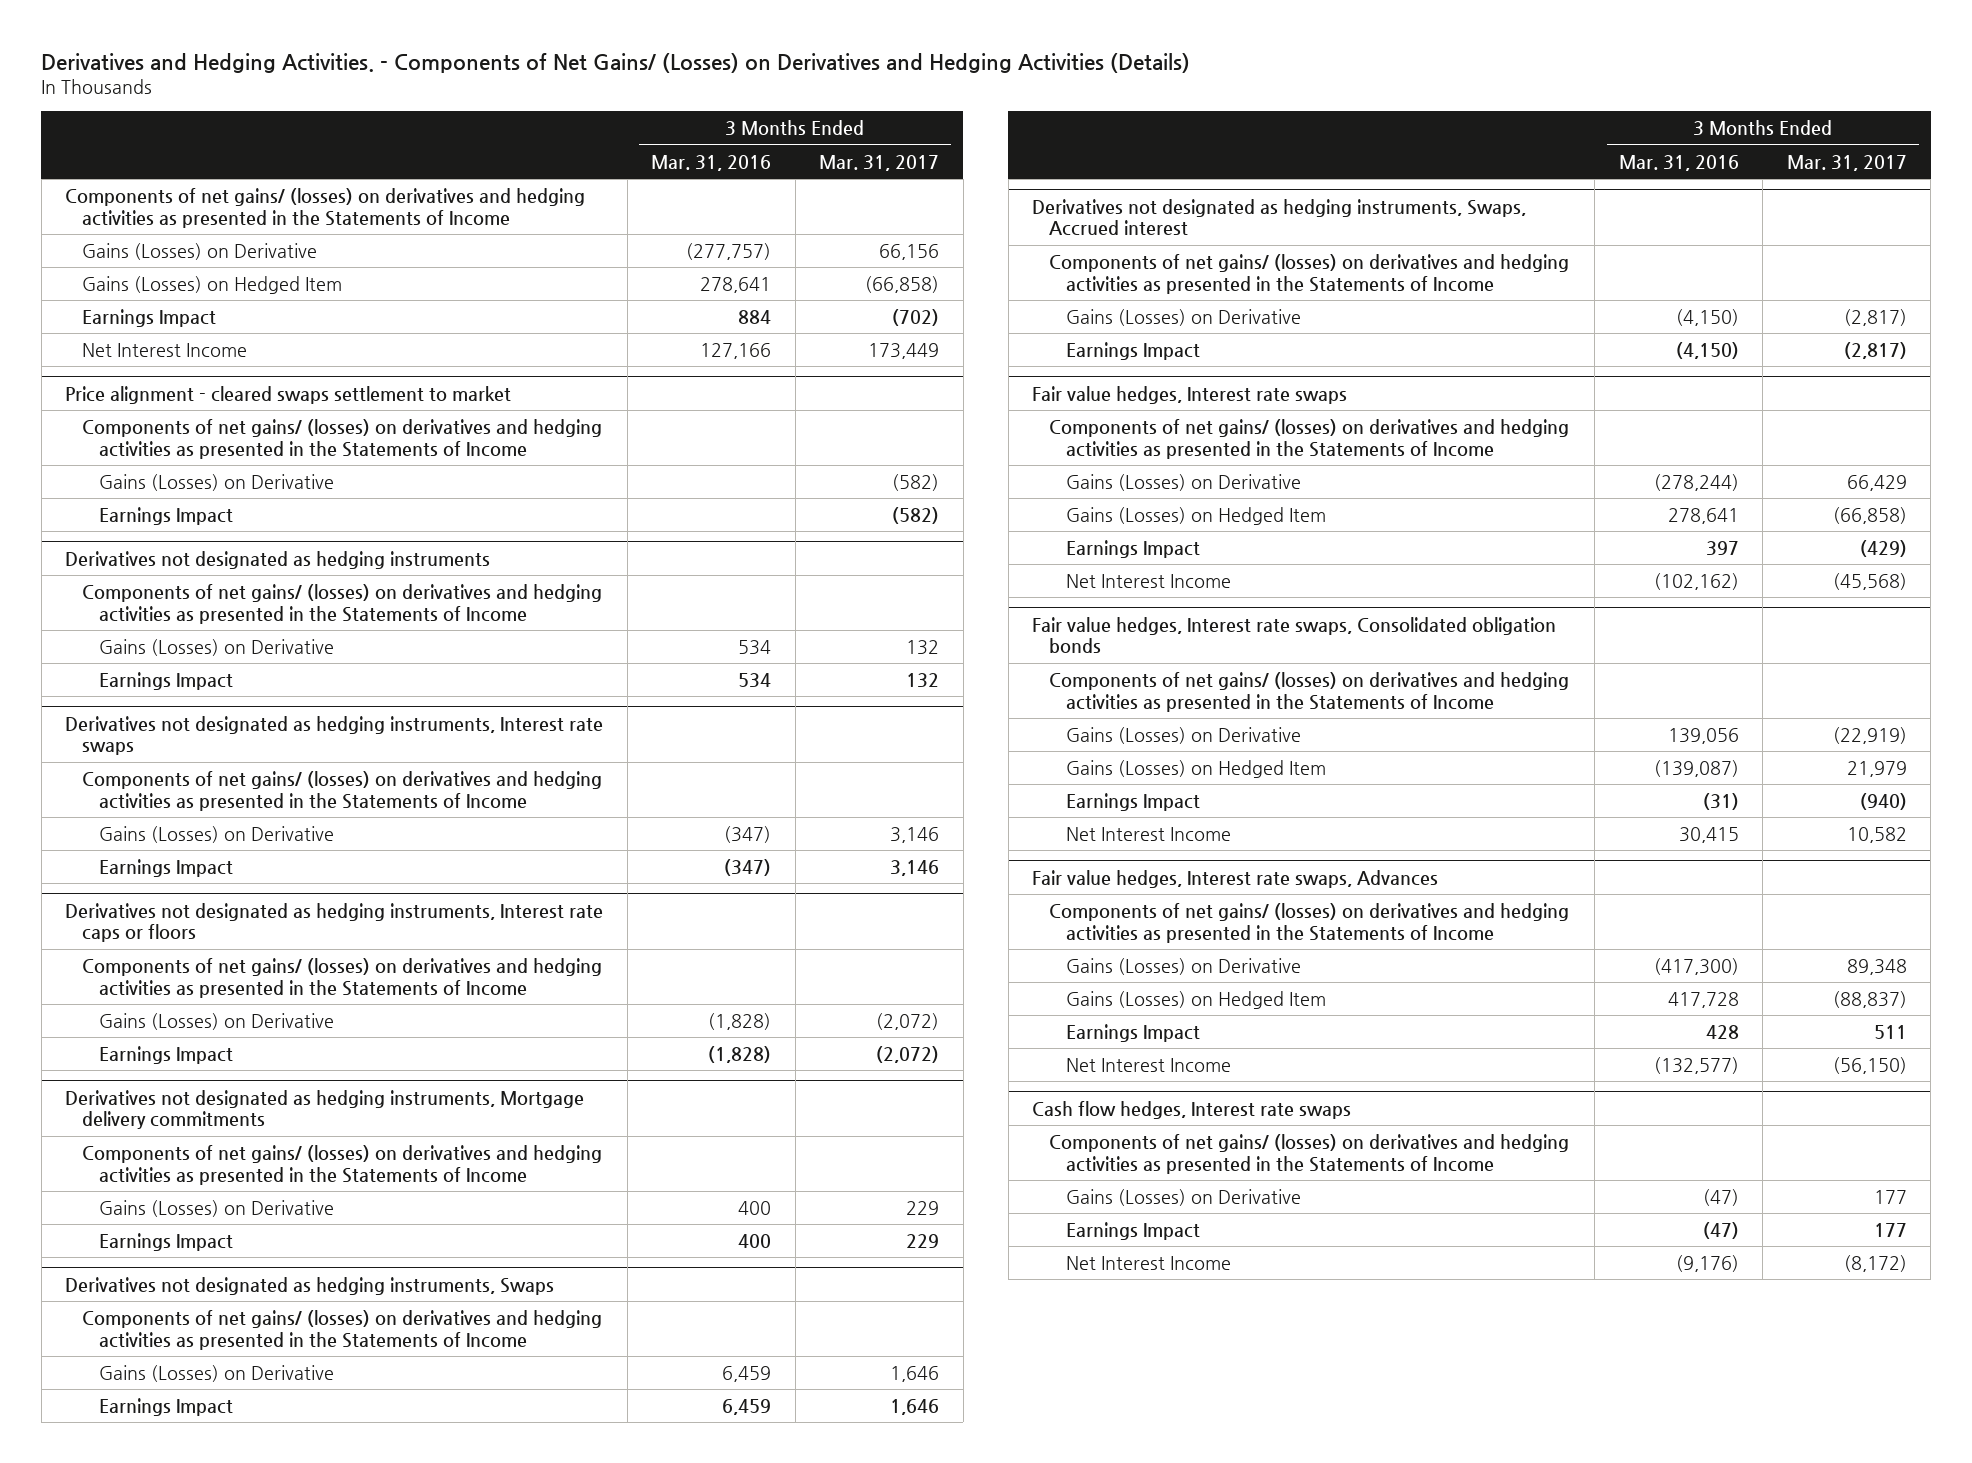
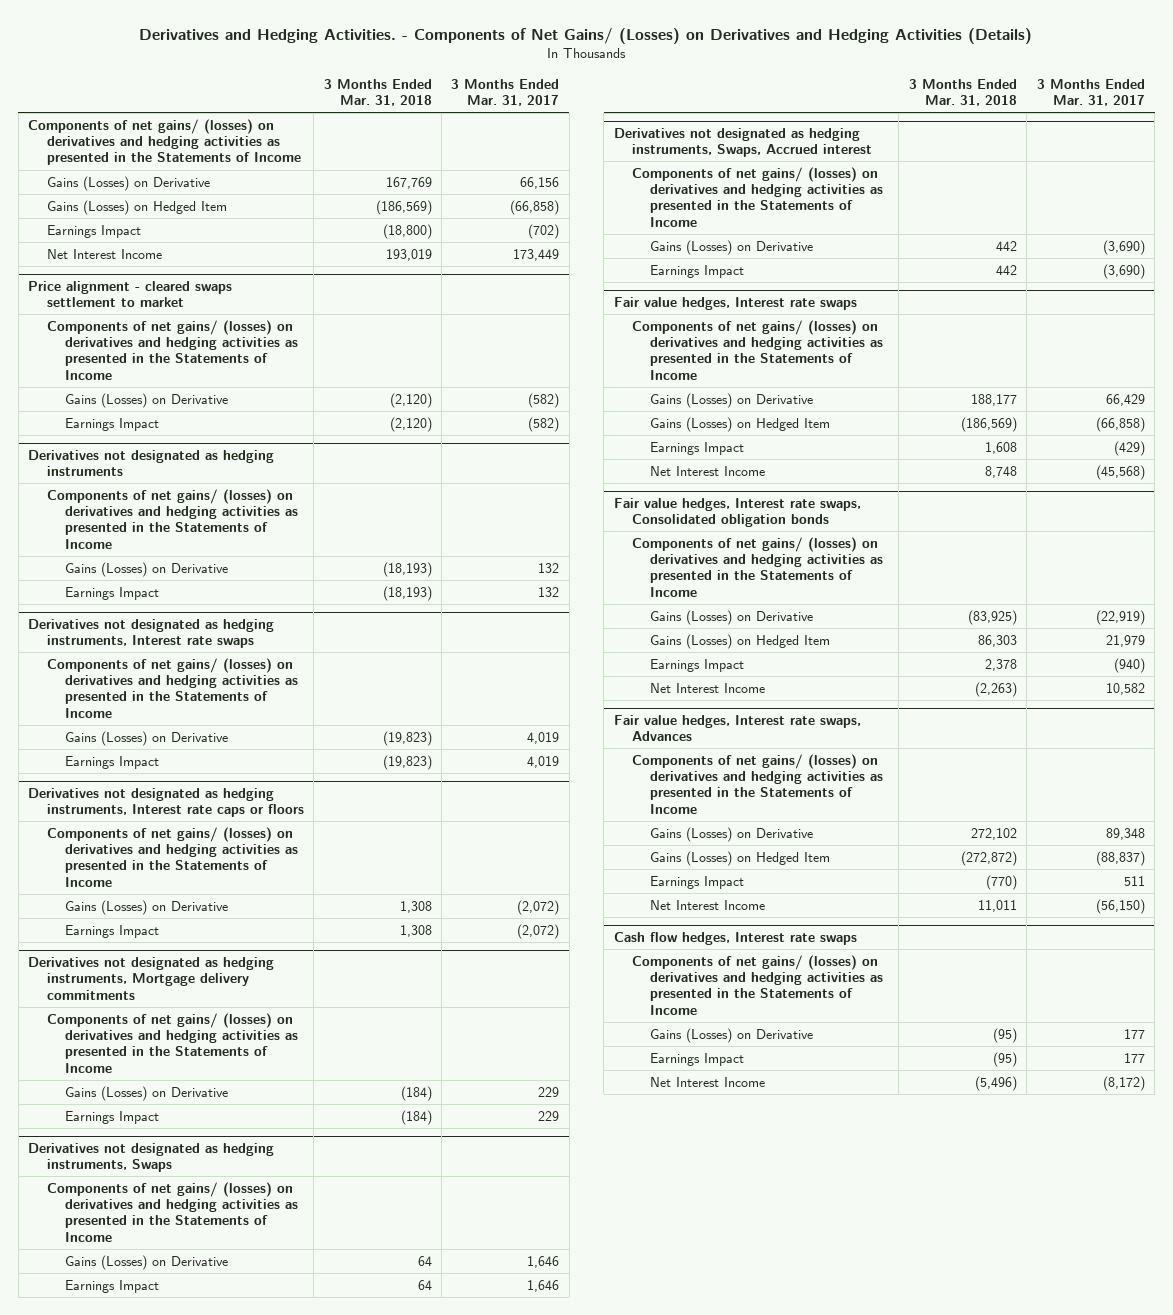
[651,154,772,171] Mar. 31, 2016 -> none
none -> [323,78,432,106] 3 Months Ended Mar. 31, 2018
[890,826,940,843] 3,146 -> [527,731,560,744] 4,019
[890,859,940,876] 3,146 -> [527,755,560,768] 4,019
[1843,308,1907,326] (2,817) -> [1102,239,1145,255] (3,690)
[1843,341,1907,359] (2,817) -> [1102,263,1145,279] (3,690)

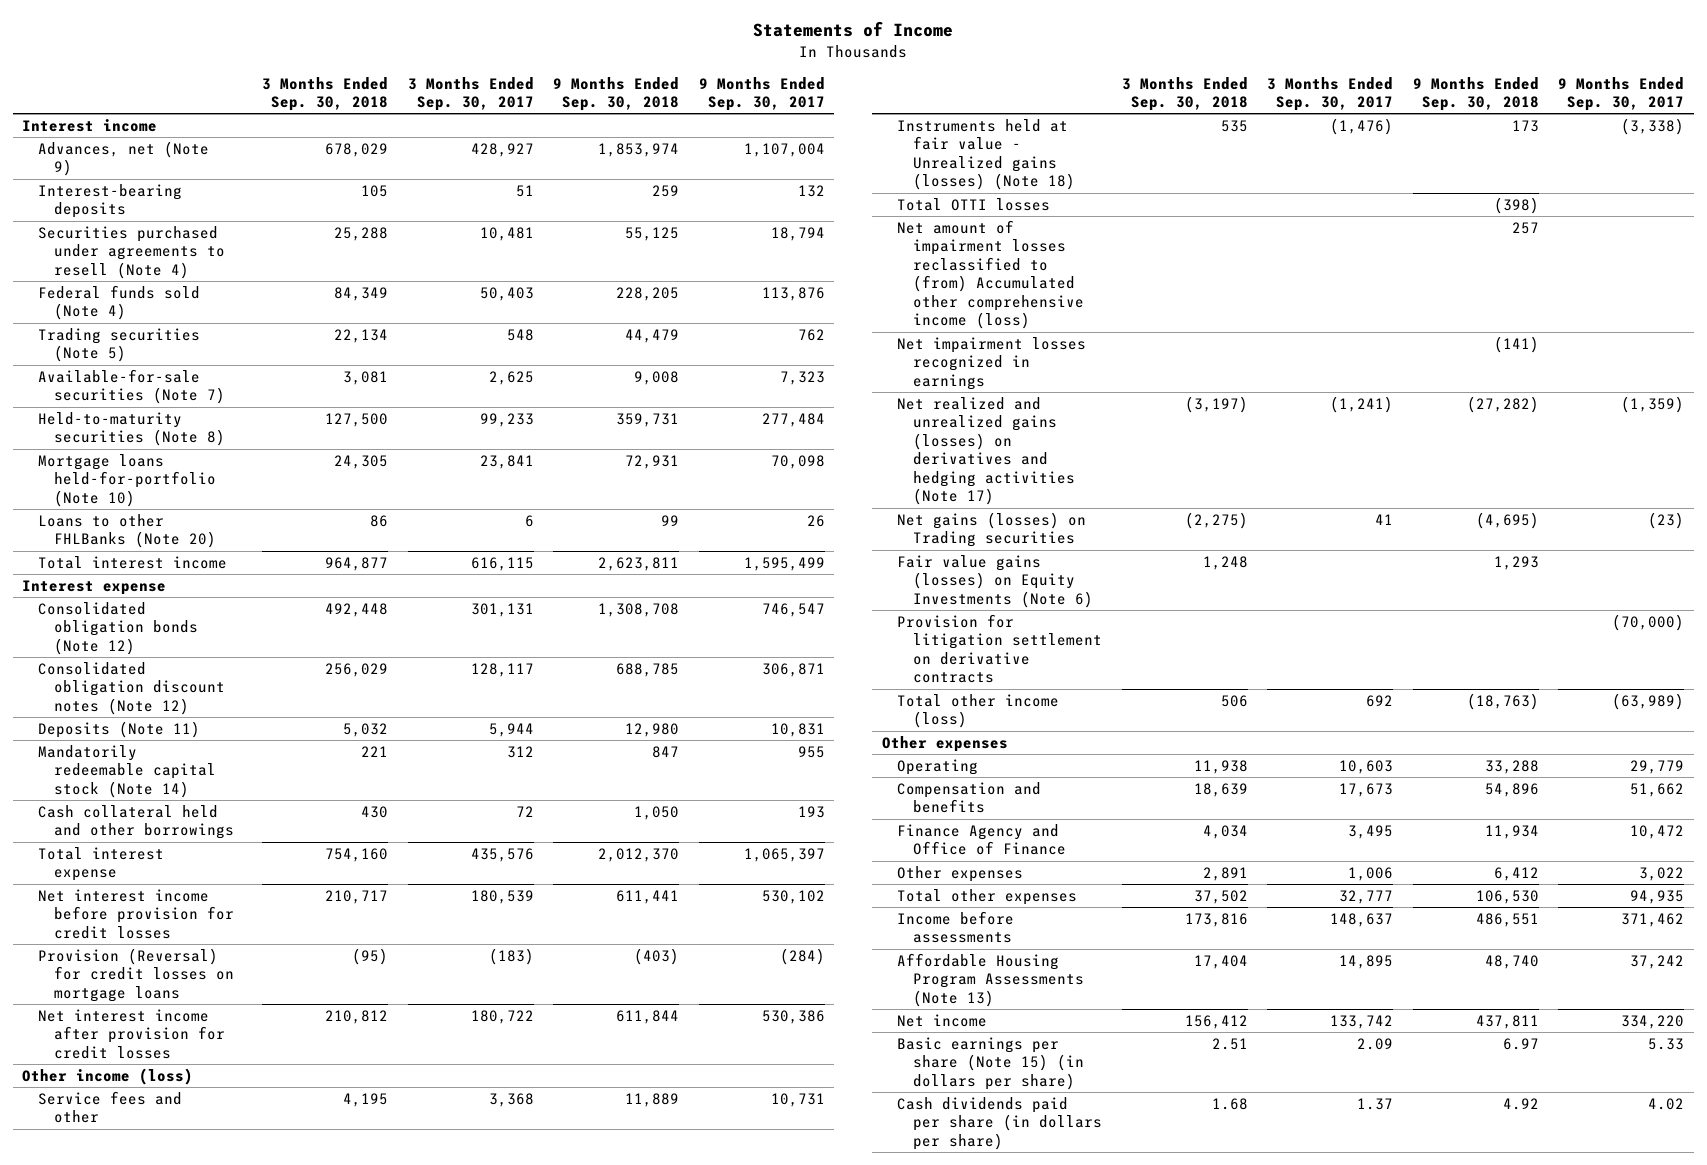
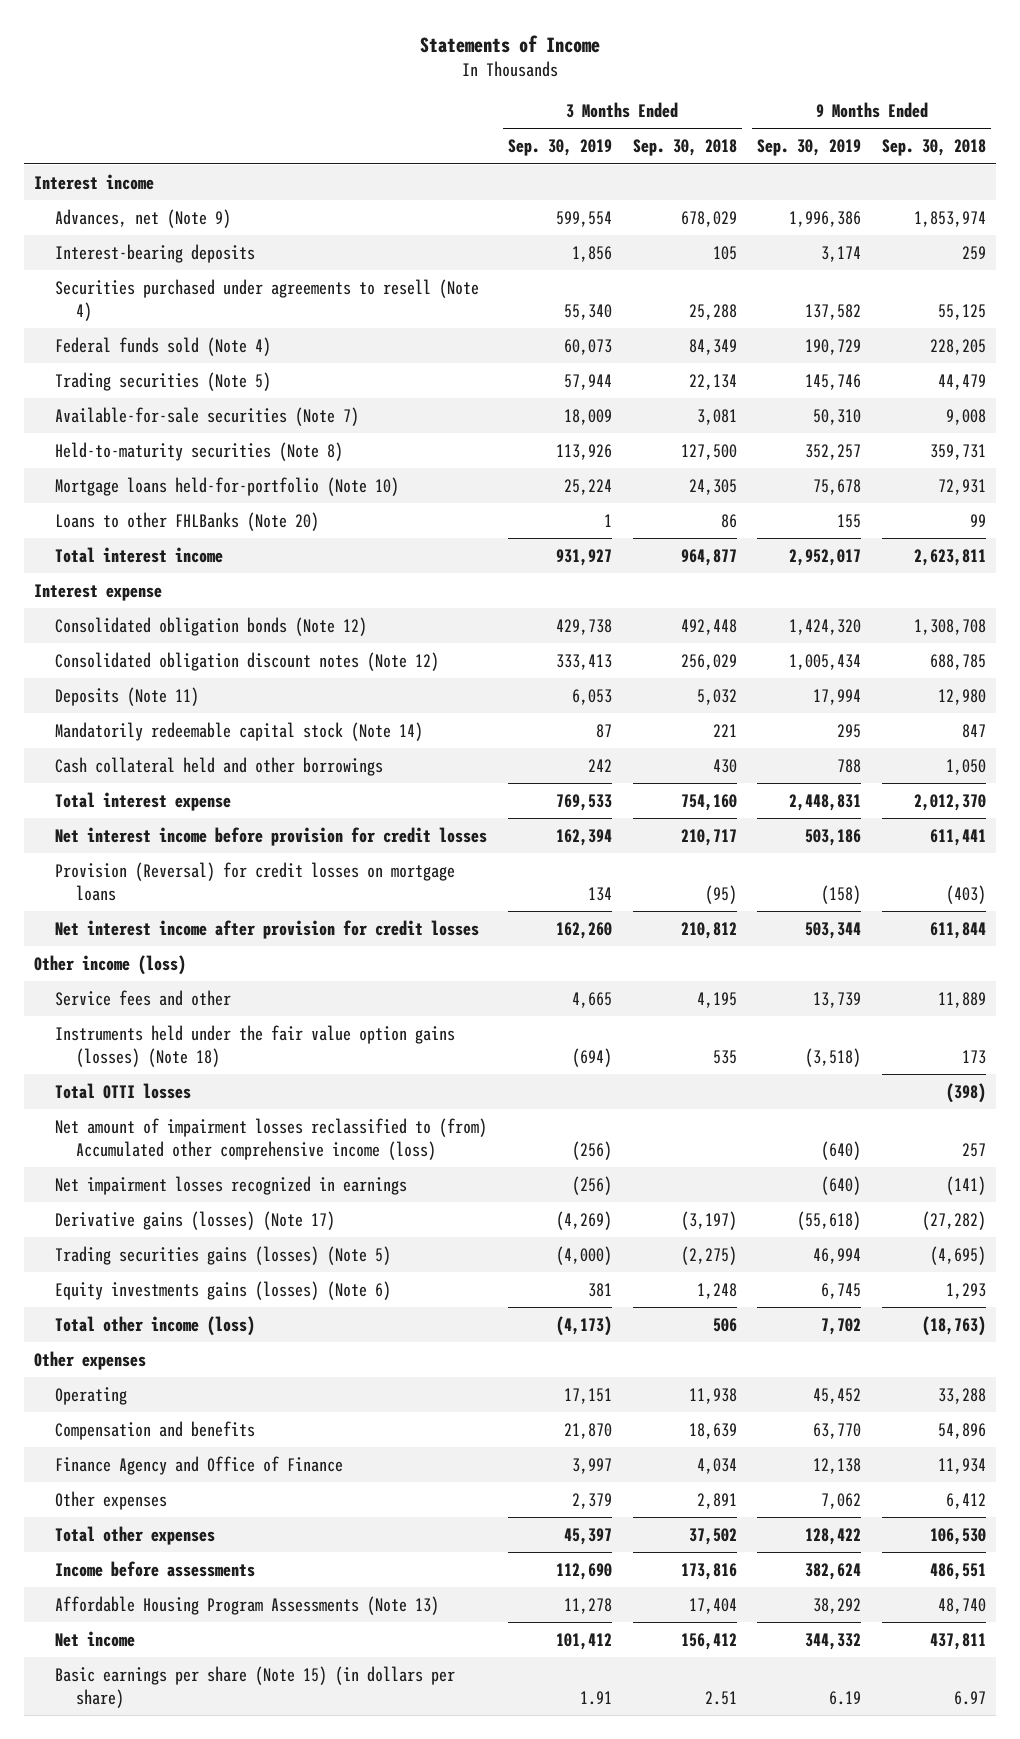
[407,76,534,112] 3 Months Ended Sep. 30, 2017 -> none
[698,76,825,112] 9 Months Ended Sep. 30, 2017 -> none
none -> [507,139,612,157] Sep. 30, 2019
none -> [757,139,862,157] Sep. 30, 2019
[897,118,1076,191] Instruments held at fair value - Unrealized gains (losses) (Note 18) -> [55,1024,456,1067] Instruments held under the fair value option gains (losses) (Note 18)
[897,613,1103,684] Provision for litigation settlement on derivative contracts -> none
[897,396,1076,506] Net realized and unrealized gains (losses) on derivatives and hedging activities (Note 17) -> [55,1210,336,1230] Derivative gains (losses) (Note 17)
[897,511,1087,548] Net gains (losses) on Trading securities -> [55,1245,392,1265] Trading securities gains (losses) (Note 5)
[897,554,1094,608] Fair value gains (losses) on Equity Investments (Note 6) -> [55,1280,392,1300] Equity investments gains (losses) (Note 6)
[897,1096,1103,1150] Cash dividends paid per share (in dollars per share) -> none

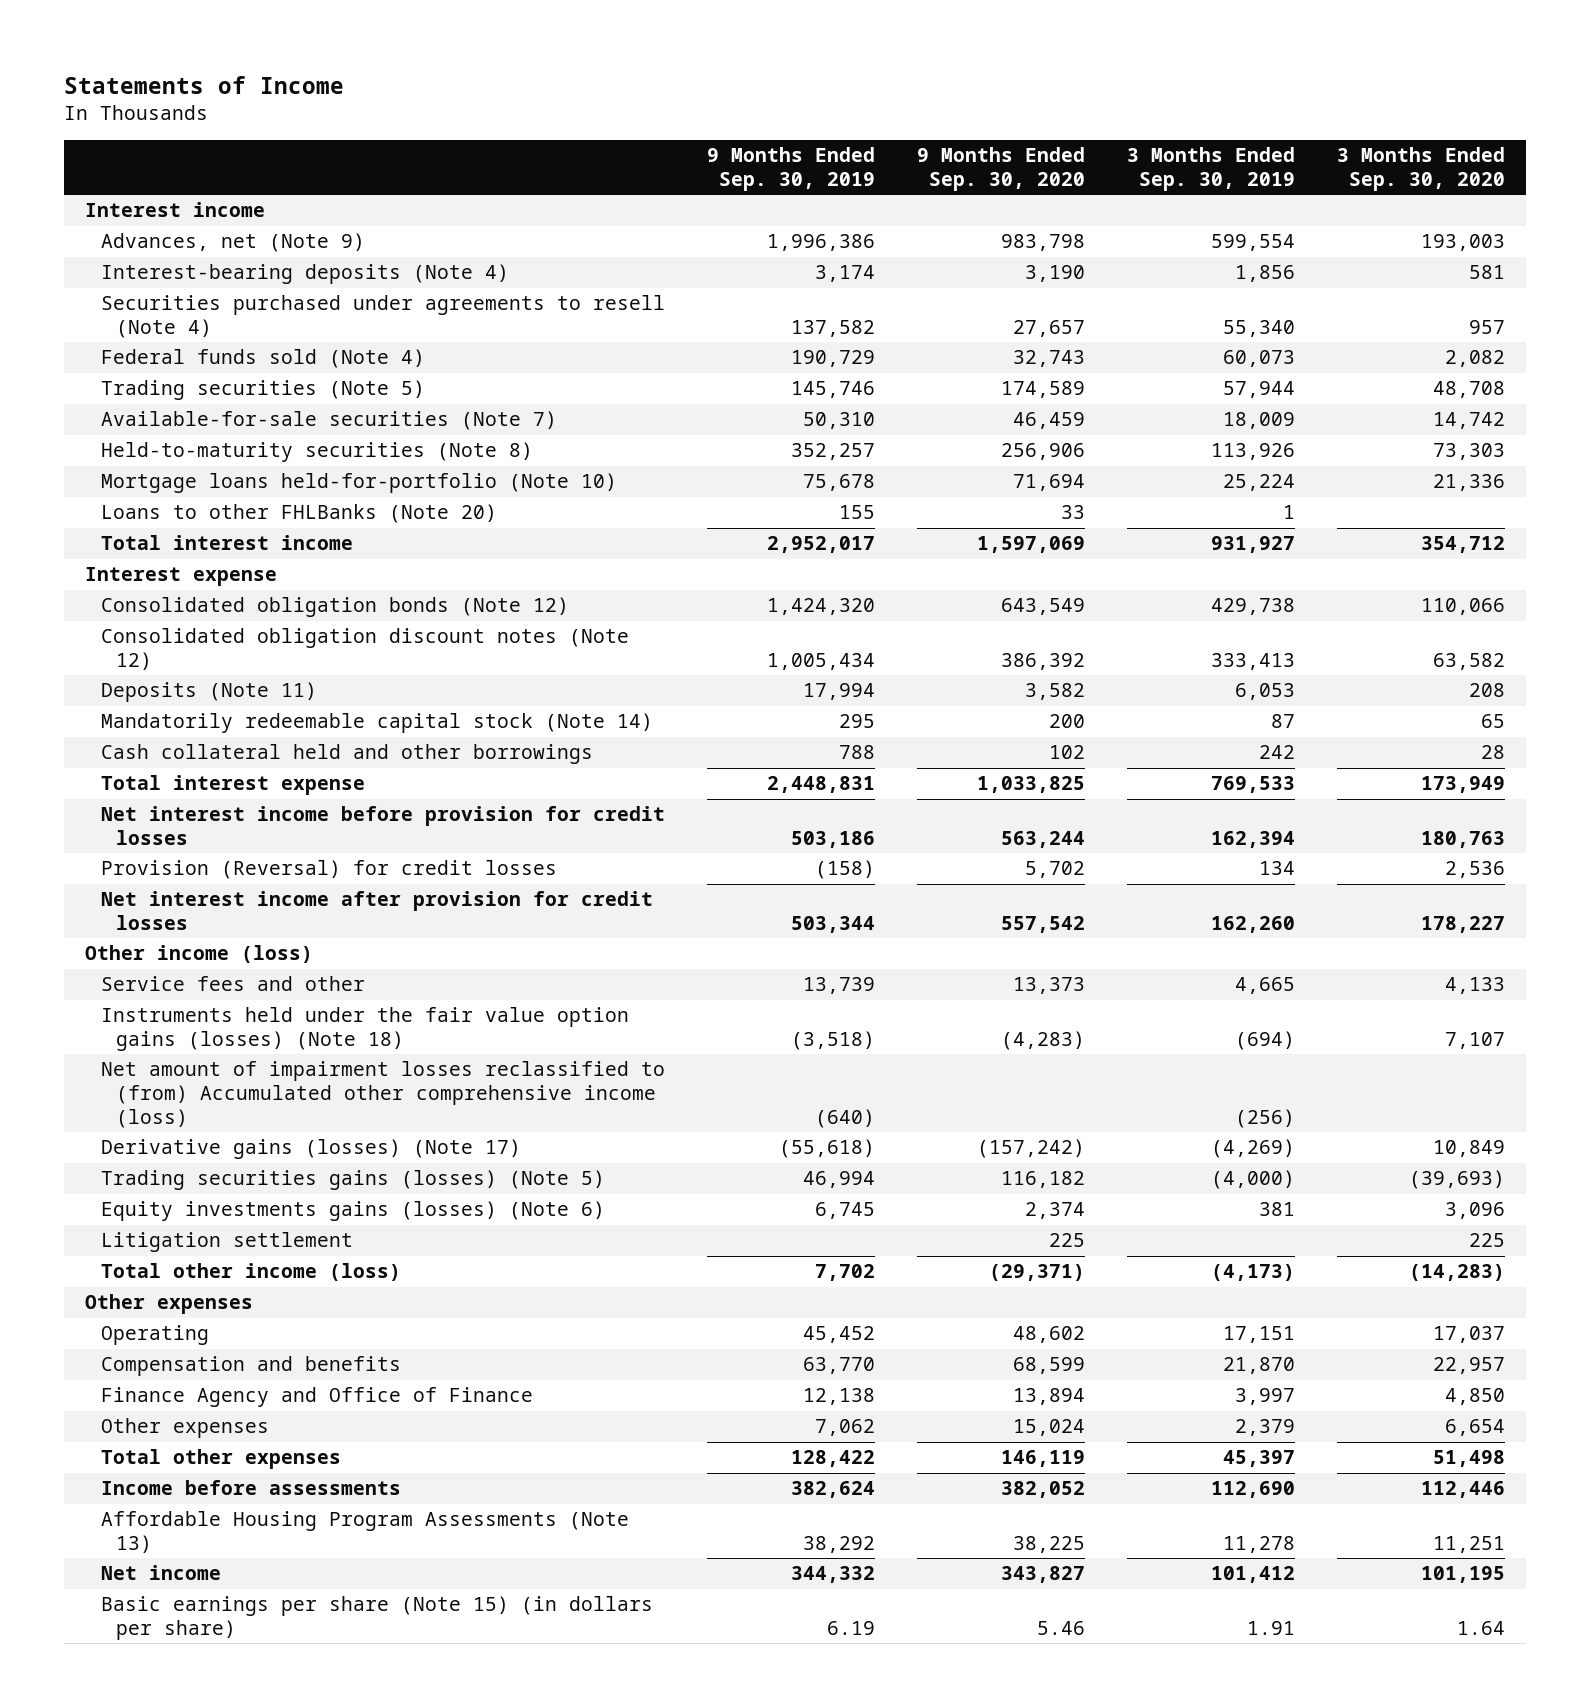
[632,139,737,157] Sep. 30, 2018 -> none
[881,139,986,157] Sep. 30, 2018 -> none
none -> [916,147,1085,191] 9 Months Ended Sep. 30, 2020
none -> [1336,147,1505,191] 3 Months Ended Sep. 30, 2020
[55,243,256,263] Interest-bearing deposits -> [100,264,509,285] Interest-bearing deposits (Note 4)
[55,861,456,901] Provision (Reversal) for credit losses on mortgage loans -> [100,860,557,880] Provision (Reversal) for credit losses
[55,1082,192,1099] Total OTTI losses -> none
[55,1175,408,1195] Net impairment losses recognized in earnings -> none
none -> [100,1232,353,1253] Litigation settlement

